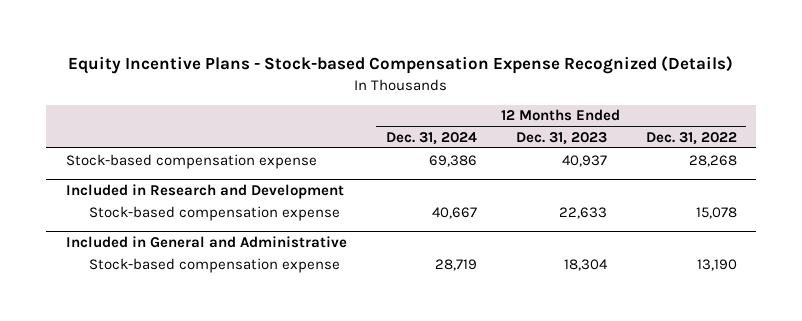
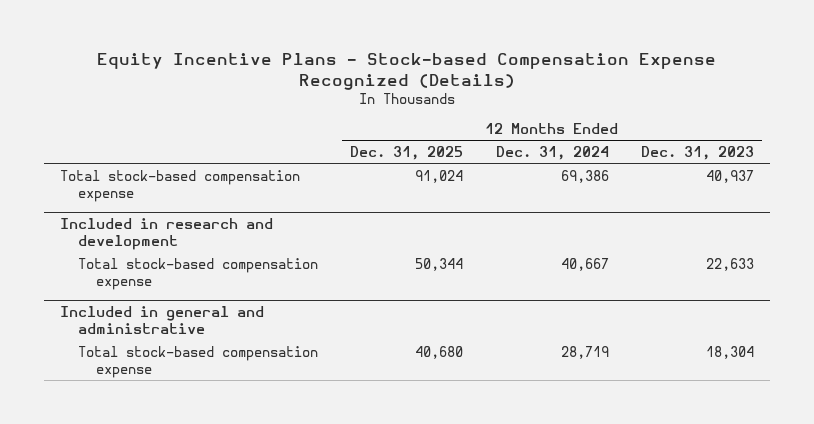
[645,131,737,145] Dec. 31, 2022 -> none
none -> [350,145,464,160] Dec. 31, 2025
[65,153,317,169] Stock-based compensation expense -> [60,169,301,202] Total stock-based compensation expense
[65,184,344,200] Included in Research and Development -> [60,218,274,251] Included in research and development
[89,205,341,221] Stock-based compensation expense -> [78,257,319,290] Total stock-based compensation expense
[65,236,347,249] Included in General and Administrative -> [60,306,265,335] Included in general and administrative
[89,257,341,273] Stock-based compensation expense -> [78,345,319,378] Total stock-based compensation expense

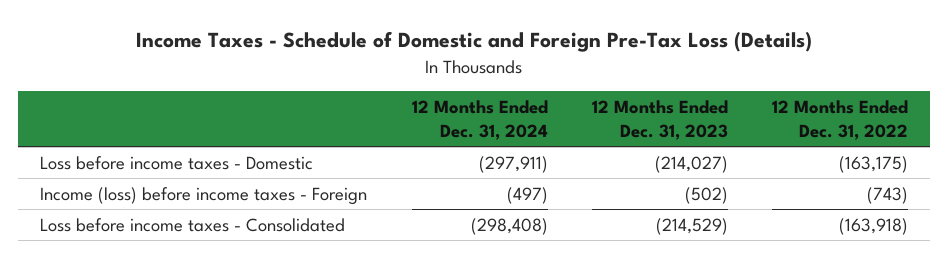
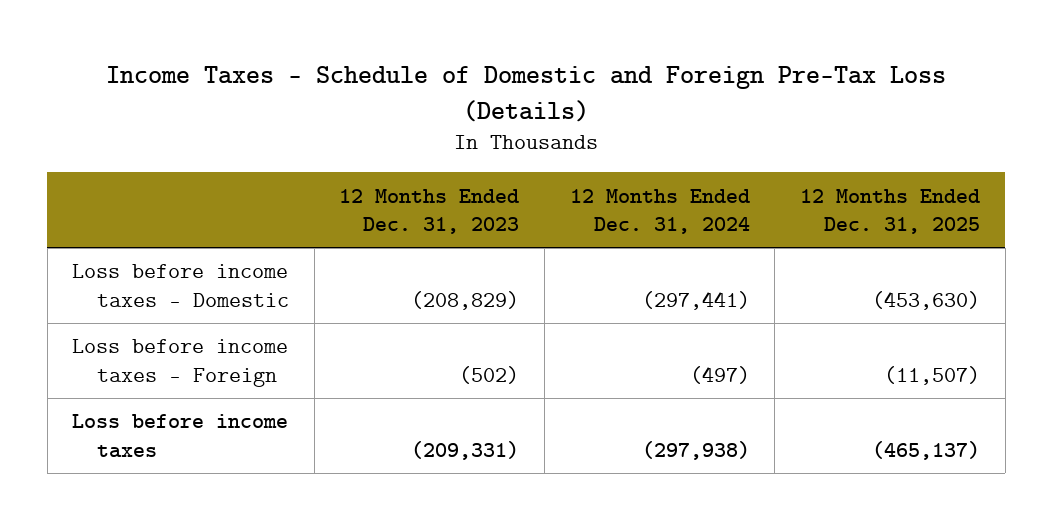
[771,99,908,140] 12 Months Ended Dec. 31, 2022 -> none
none -> [799,188,980,235] 12 Months Ended Dec. 31, 2025
[478,155,548,173] (297,911) -> [641,290,750,310] (297,441)
[654,155,728,173] (214,027) -> [411,290,520,310] (208,829)
[40,186,368,205] Income (loss) before income taxes - Foreign -> [72,339,289,387] Loss before income taxes - Foreign
[40,217,346,232] Loss before income taxes - Consolidated -> [72,414,289,458] Loss before income taxes
[470,217,548,235] (298,408) -> [641,440,750,460] (297,938)
[655,217,728,235] (214,529) -> [411,440,520,460] (209,331)

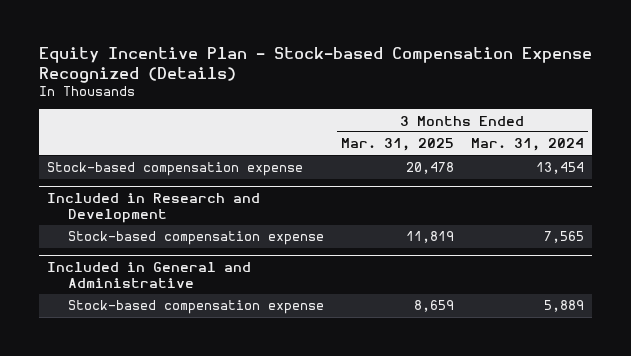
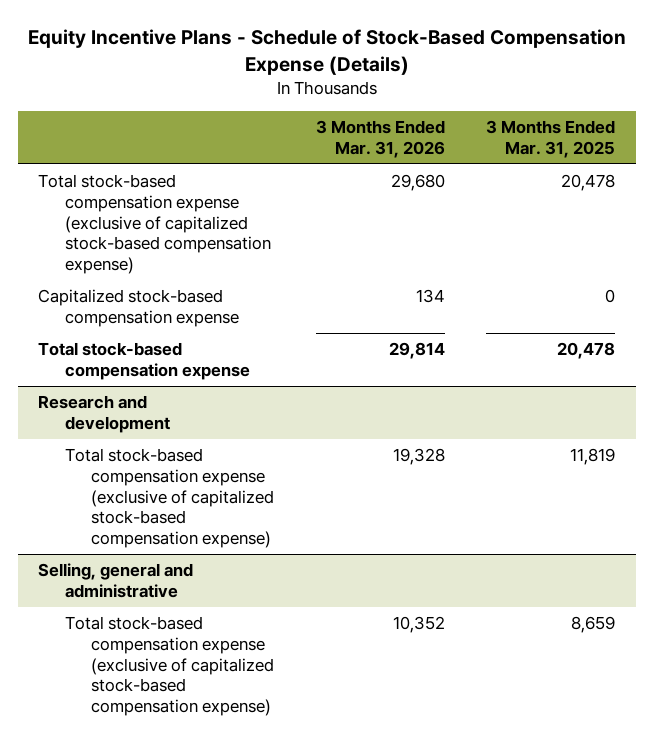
[38,46,592,83] Equity Incentive Plan - Stock-based Compensation Expense Recognized (Details) -> [27,29,626,75] Equity Incentive Plans - Schedule of Stock-Based Compensation Expense (Details)
[470,138,584,152] Mar. 31, 2024 -> none
none -> [315,119,445,158] 3 Months Ended Mar. 31, 2026
[47,162,304,177] Stock-based compensation expense -> [38,174,271,275] Total stock-based compensation expense (exclusive of capitalized stock-based compensation expense)
none -> [38,289,239,327] Capitalized stock-based compensation expense
none -> [38,342,250,380] Total stock-based compensation expense
[47,193,261,223] Included in Research and Development -> [38,395,170,433] Research and development
[67,231,324,246] Stock-based compensation expense -> [64,448,275,549] Total stock-based compensation expense (exclusive of capitalized stock-based compensation expense)
[47,262,252,288] Included in General and Administrative -> [38,563,194,598] Selling, general and administrative
[67,300,324,315] Stock-based compensation expense -> [64,616,275,717] Total stock-based compensation expense (exclusive of capitalized stock-based compensation expense)

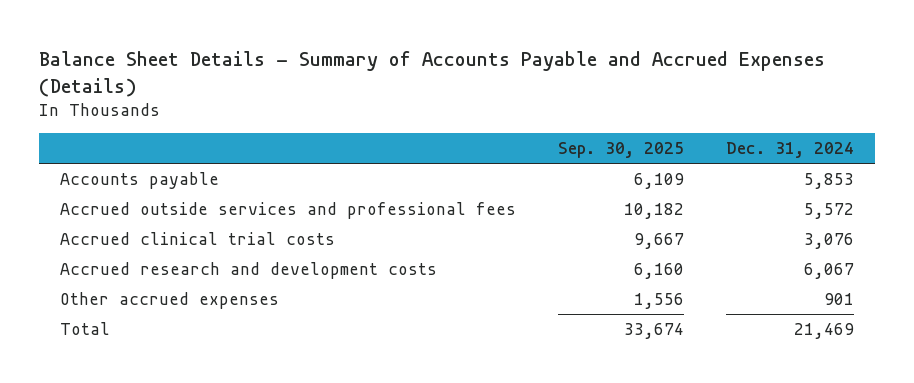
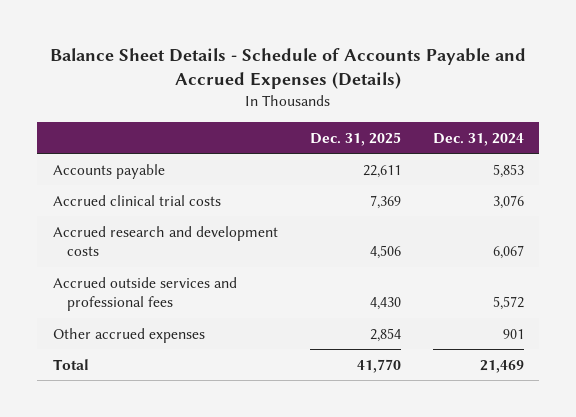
[38,50,825,97] Balance Sheet Details - Summary of Accounts Payable and Accrued Expenses (Details) -> [50,48,527,90] Balance Sheet Details - Schedule of Accounts Payable and Accrued Expenses (Details)
[558,142,685,159] Sep. 30, 2025 -> none
none -> [309,131,401,146] Dec. 31, 2025
[59,201,516,219] Accrued outside services and professional fees -> [52,276,237,312] Accrued outside services and professional fees

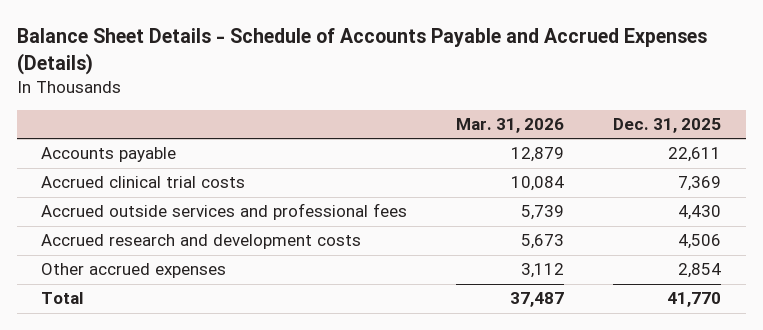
[432,132,524,146] Dec. 31, 2024 -> none
none -> [456,117,565,133] Mar. 31, 2026
[52,225,278,257] Accrued research and development costs -> [41,234,362,250] Accrued research and development costs

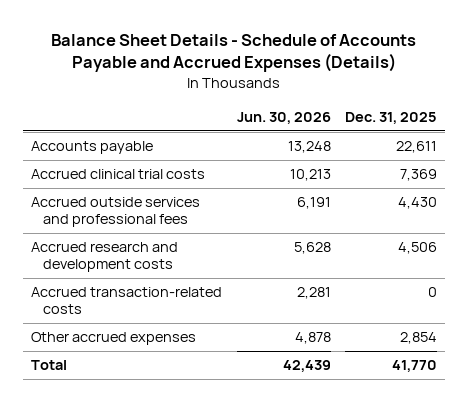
[456,117,565,133] Mar. 31, 2026 -> none
none -> [236,111,331,124] Jun. 30, 2026
none -> [30,287,222,315] Accrued transaction-related costs

